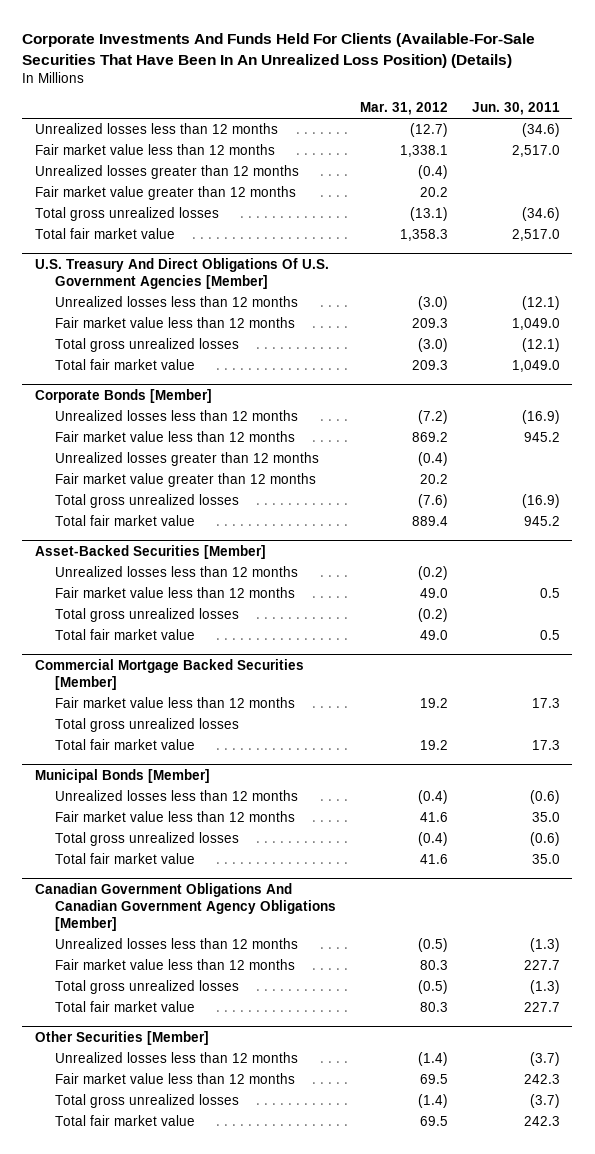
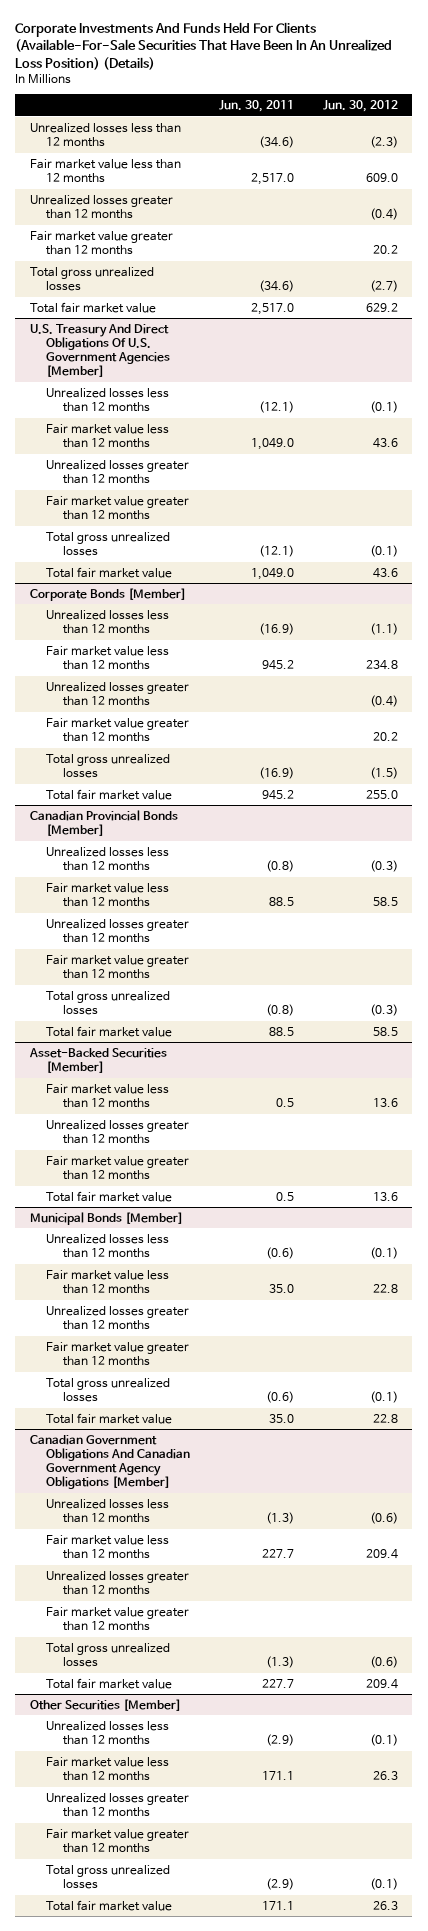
[359,102,448,116] Mar. 31, 2012 -> none
none -> [322,100,398,113] Jun. 30, 2012
none -> [46,459,190,484] Unrealized losses greater than 12 months
none -> [46,495,190,520] Fair market value greater than 12 months
none -> [29,809,178,836] Canadian Provincial Bonds [Member]
none -> [46,846,170,871] Unrealized losses less than 12 months
none -> [46,882,170,907] Fair market value less than 12 months
none -> [46,918,190,943] Unrealized losses greater than 12 months
none -> [46,954,190,979] Fair market value greater than 12 months
none -> [46,990,171,1015] Total gross unrealized losses
none -> [46,1025,173,1037] Total fair market value
[54,566,298,578] Unrealized losses less than 12 months -> none
[54,608,239,623] Total gross unrealized losses -> none
none -> [46,1119,190,1144] Unrealized losses greater than 12 months
none -> [46,1155,190,1180] Fair market value greater than 12 months
[34,658,304,690] Commercial Mortgage Backed Securities [Member] -> none
[54,697,295,709] Fair market value less than 12 months -> none
[54,718,239,733] Total gross unrealized losses -> none
[54,739,195,751] Total fair market value -> none
none -> [46,1305,190,1330] Unrealized losses greater than 12 months
none -> [46,1341,190,1366] Fair market value greater than 12 months
none -> [46,1570,190,1595] Unrealized losses greater than 12 months
none -> [46,1606,190,1631] Fair market value greater than 12 months
[530,1052,561,1067] (3.7) -> [266,1733,295,1746] (2.9)
[524,1074,561,1085] 242.3 -> [262,1770,295,1780] 171.1
none -> [46,1792,190,1817] Unrealized losses greater than 12 months
none -> [46,1828,190,1853] Fair market value greater than 12 months
[530,1094,561,1109] (3.7) -> [266,1877,295,1890] (2.9)
[524,1116,561,1127] 242.3 -> [262,1900,295,1910] 171.1

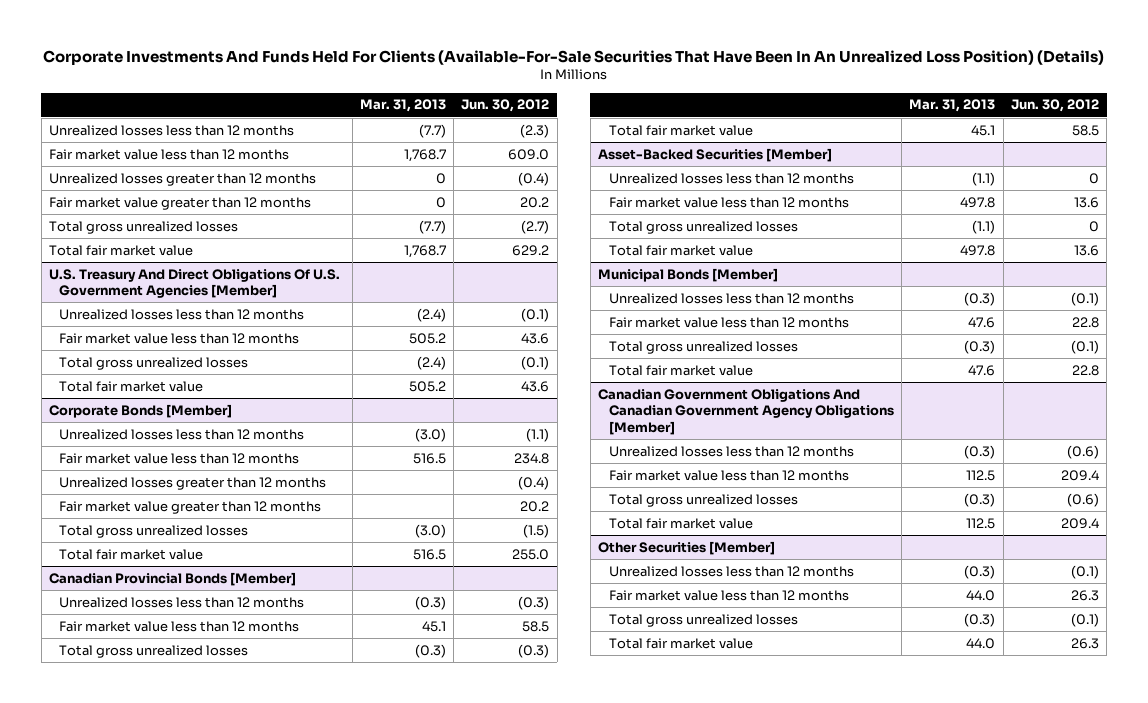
[219,100,295,113] Jun. 30, 2011 -> none
none -> [359,99,446,113] Mar. 31, 2013
[46,459,190,484] Unrealized losses greater than 12 months -> none
[46,495,190,520] Fair market value greater than 12 months -> none
[46,918,190,943] Unrealized losses greater than 12 months -> none
[46,954,190,979] Fair market value greater than 12 months -> none
none -> [608,172,854,184] Unrealized losses less than 12 months
[46,1119,190,1144] Unrealized losses greater than 12 months -> none
[46,1155,190,1180] Fair market value greater than 12 months -> none
none -> [608,220,798,234] Total gross unrealized losses
[46,1305,190,1330] Unrealized losses greater than 12 months -> none
[46,1341,190,1366] Fair market value greater than 12 months -> none
[46,1570,190,1595] Unrealized losses greater than 12 months -> none
[46,1606,190,1631] Fair market value greater than 12 months -> none
[46,1792,190,1817] Unrealized losses greater than 12 months -> none
[46,1828,190,1853] Fair market value greater than 12 months -> none

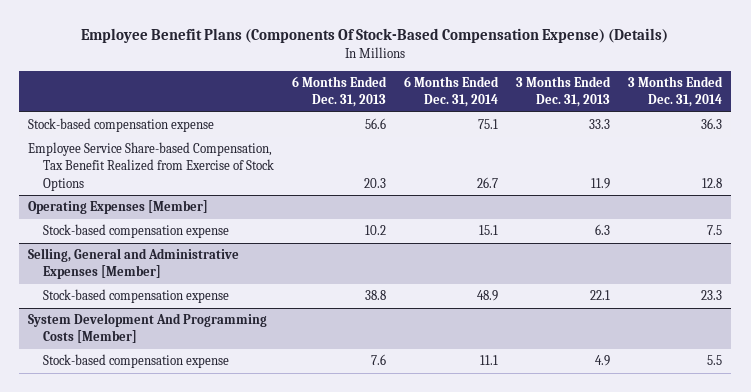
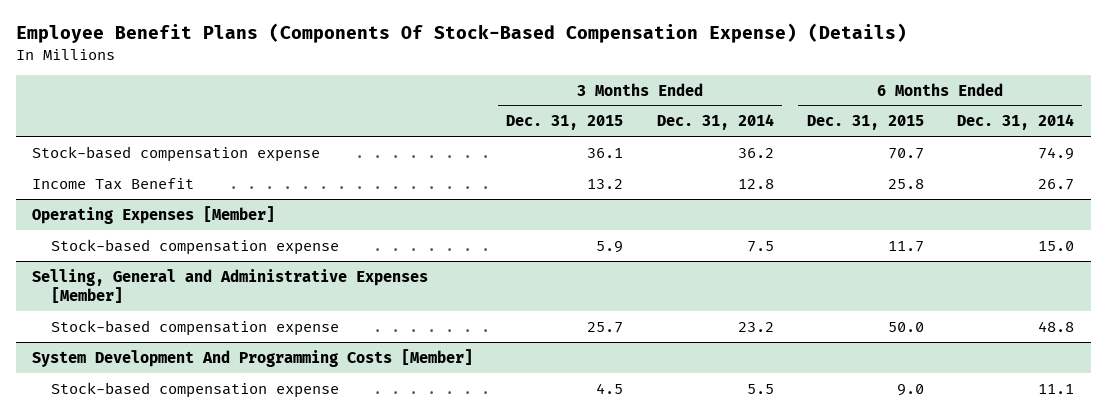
[292,76,388,108] 6 Months Ended Dec. 31, 2013 -> none
[516,76,612,108] 3 Months Ended Dec. 31, 2013 -> none
none -> [506,115,624,131] Dec. 31, 2015
none -> [806,115,924,131] Dec. 31, 2015
[478,119,499,130] 75.1 -> [1037,146,1074,160] 74.9
[701,118,723,130] 36.3 -> [737,147,774,158] 36.2
[28,142,275,191] Employee Service Share-based Compensation, Tax Benefit Realized from Exercise of Stock Options -> [32,177,195,190] Income Tax Benefit
[479,225,499,236] 15.1 -> [1037,240,1074,251] 15.0
[477,290,499,302] 48.9 -> [1037,320,1074,332] 48.8
[701,290,723,301] 23.3 -> [737,321,774,332] 23.2

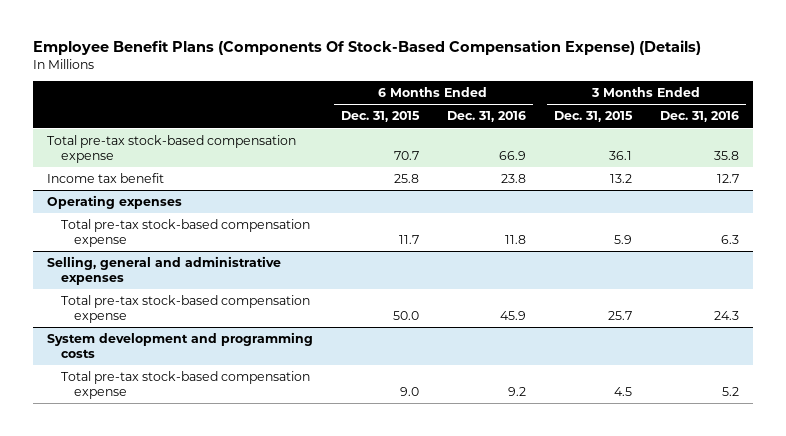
[656,114,774,131] Dec. 31, 2014 -> none
[956,114,1074,131] Dec. 31, 2014 -> none
none -> [446,111,526,123] Dec. 31, 2016
none -> [660,111,740,123] Dec. 31, 2016
[32,145,321,162] Stock-based compensation expense -> [46,134,296,163] Total pre-tax stock-based compensation expense
[32,177,195,190] Income Tax Benefit -> [46,172,164,183] Income tax benefit
[32,205,276,224] Operating Expenses [Member] -> [46,194,182,209] Operating expenses
[51,238,340,255] Stock-based compensation expense -> [60,218,310,247] Total pre-tax stock-based compensation expense
[32,268,429,304] Selling, General and Administrative Expenses [Member] -> [46,255,281,285] Selling, general and administrative expenses
[51,319,340,336] Stock-based compensation expense -> [60,294,310,323] Total pre-tax stock-based compensation expense
[32,348,474,367] System Development And Programming Costs [Member] -> [46,331,313,358] System development and programming costs
[51,381,340,398] Stock-based compensation expense -> [60,370,310,399] Total pre-tax stock-based compensation expense

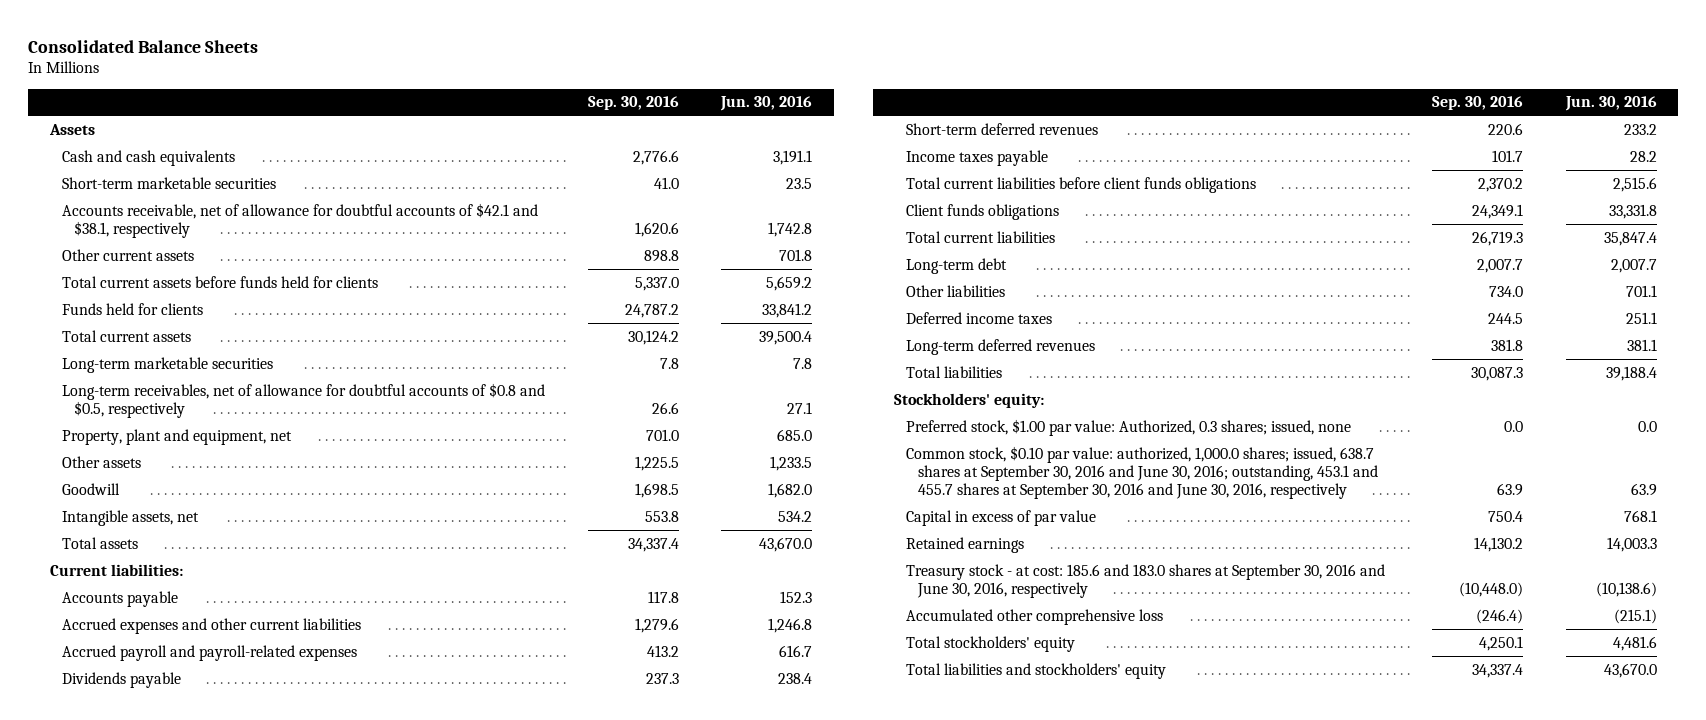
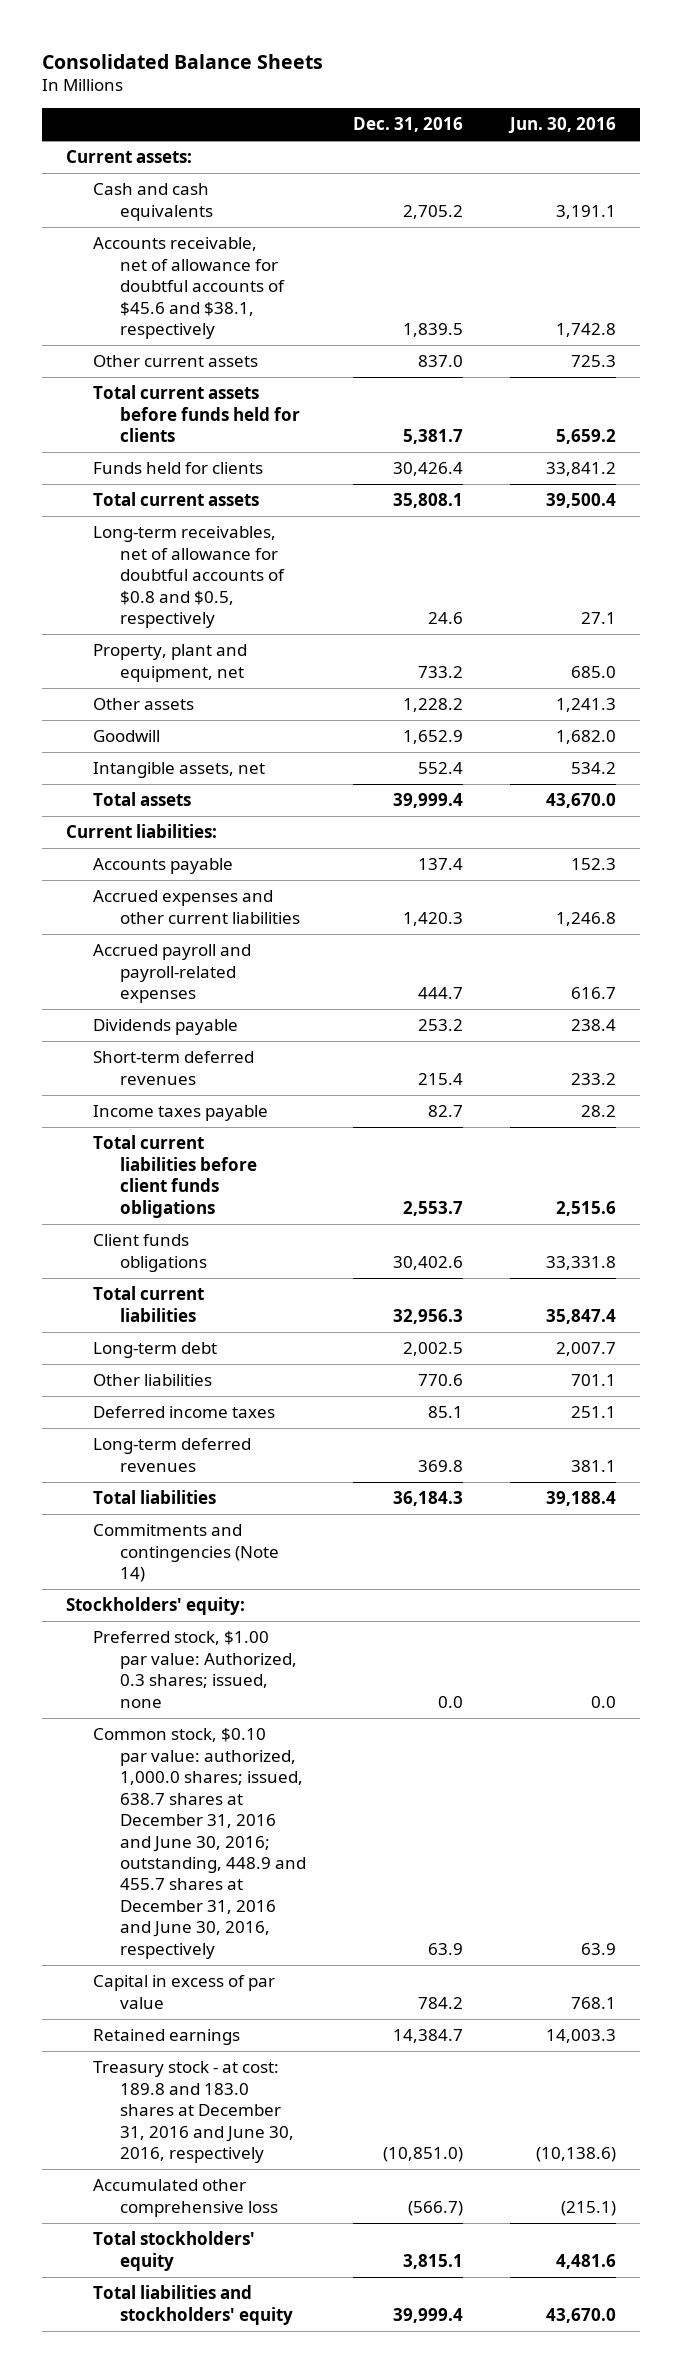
[587,96,679,111] Sep. 30, 2016 -> none
none -> [352,117,463,133] Dec. 31, 2016
[48,123,95,135] Assets -> [66,150,193,164] Current assets:
[61,176,276,189] Short-term marketable securities -> none
[61,202,538,238] Accounts receivable, net of allowance for doubtful accounts of $42.1 and $38.1, respectively -> [92,237,285,340] Accounts receivable, net of allowance for doubtful accounts of $45.6 and $38.1, respectively
[779,248,813,261] 701.8 -> [571,355,617,368] 725.3
[61,356,273,373] Long-term marketable securities -> none
[770,455,813,471] 1,233.5 -> [556,698,617,713] 1,241.3
none -> [92,1524,279,1583] Commitments and contingencies (Note 14)
[905,445,1378,499] Common stock, $0.10 par value: authorized, 1,000.0 shares; issued, 638.7 shares at September 30, 2016 and June 30, 2016; outstanding, 453.1 and 455.7 shares at September 30, 2016 and June 30, 2016, respectively -> [92,1728,306,1959] Common stock, $0.10 par value: authorized, 1,000.0 shares; issued, 638.7 shares at December 31, 2016 and June 30, 2016; outstanding, 448.9 and 455.7 shares at December 31, 2016 and June 30, 2016, respectively
[905,563,1385,598] Treasury stock - at cost: 185.6 and 183.0 shares at September 30, 2016 and June 30, 2016, respectively -> [92,2061,294,2164] Treasury stock - at cost: 189.8 and 183.0 shares at December 31, 2016 and June 30, 2016, respectively

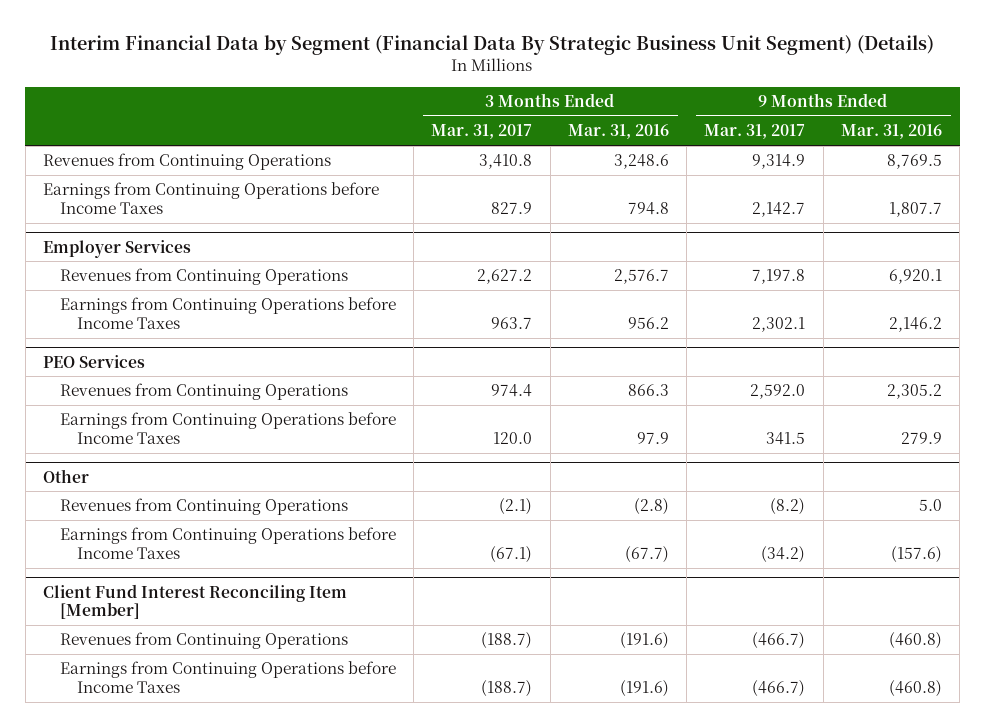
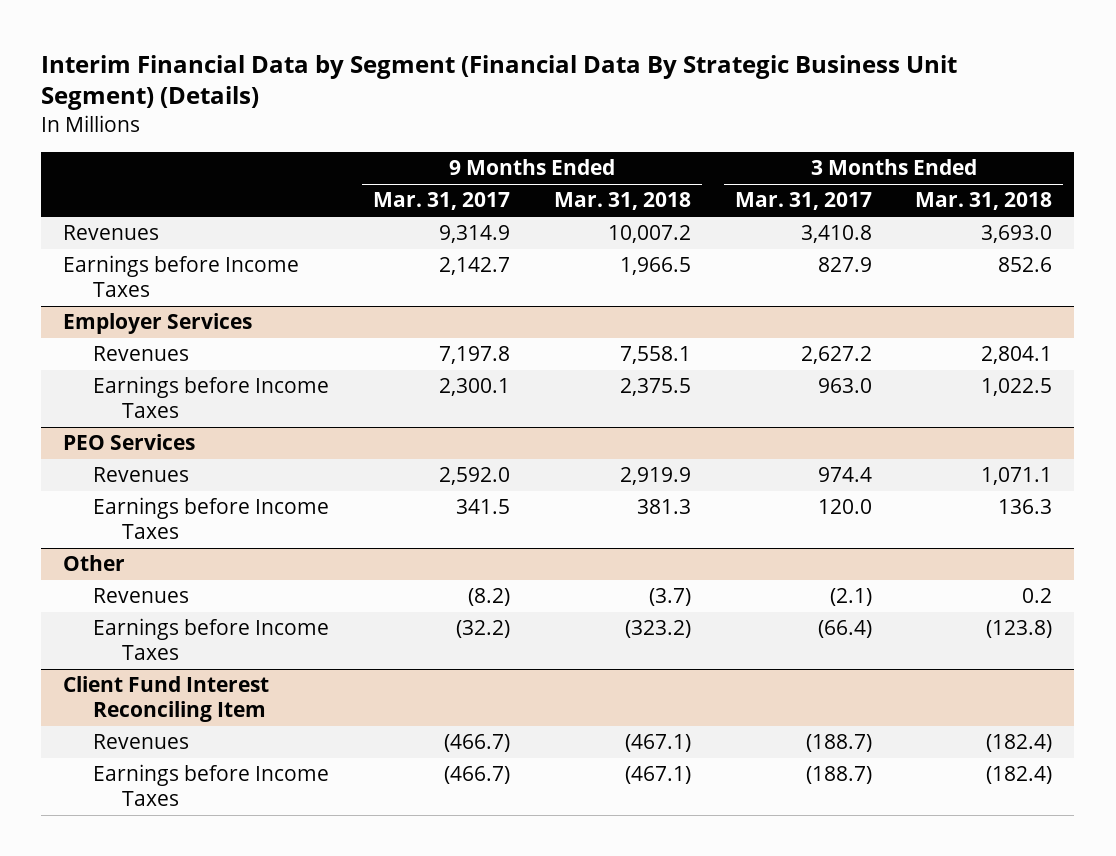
[567,124,669,140] Mar. 31, 2016 -> none
[840,124,942,140] Mar. 31, 2016 -> none
none -> [553,192,691,211] Mar. 31, 2018
none -> [915,192,1053,211] Mar. 31, 2018
[43,153,332,171] Revenues from Continuing Operations -> [63,225,160,241] Revenues
[43,182,380,214] Earnings from Continuing Operations before Income Taxes -> [63,255,300,297] Earnings before Income Taxes
[59,268,348,286] Revenues from Continuing Operations -> [92,346,189,362] Revenues
[59,297,396,329] Earnings from Continuing Operations before Income Taxes -> [92,376,329,418] Earnings before Income Taxes
[491,316,533,329] 963.7 -> [817,378,872,394] 963.0
[752,316,806,332] 2,302.1 -> [438,378,510,397] 2,300.1
[59,383,348,401] Revenues from Continuing Operations -> [92,467,189,483] Revenues
[59,412,396,444] Earnings from Continuing Operations before Income Taxes -> [92,497,329,539] Earnings before Income Taxes
[59,498,348,516] Revenues from Continuing Operations -> [92,588,189,604] Revenues
[59,527,396,559] Earnings from Continuing Operations before Income Taxes -> [92,618,329,660] Earnings before Income Taxes
[490,545,533,563] (67.1) -> [817,620,872,639] (66.4)
[761,545,806,563] (34.2) -> [455,620,510,639] (32.2)
[43,583,348,619] Client Fund Interest Reconciling Item [Member] -> [63,676,270,722] Client Fund Interest Reconciling Item
[59,632,348,650] Revenues from Continuing Operations -> [92,734,189,750] Revenues
[59,661,396,693] Earnings from Continuing Operations before Income Taxes -> [92,764,329,806] Earnings before Income Taxes

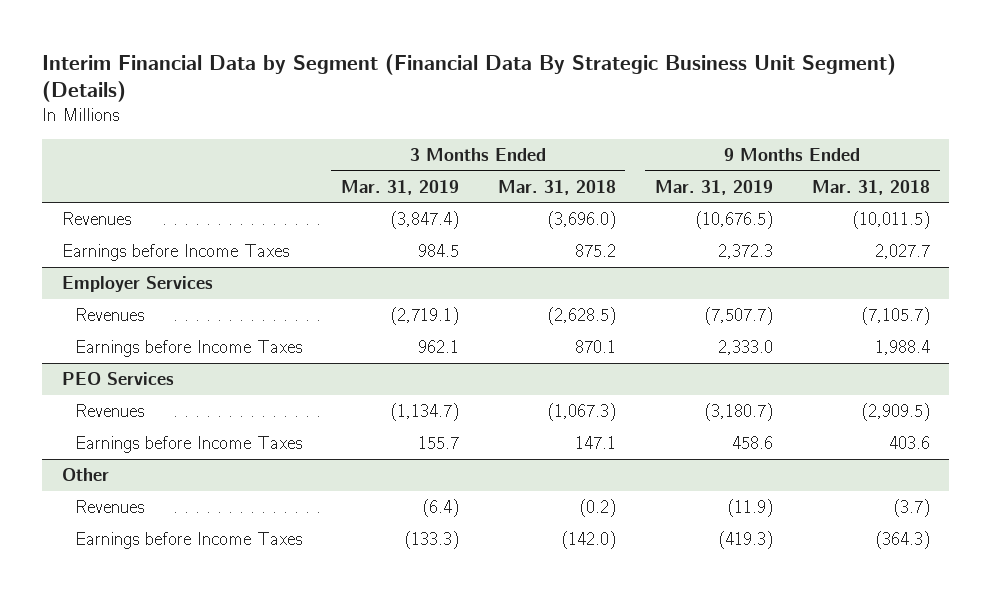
[372,192,510,211] Mar. 31, 2017 -> none
[734,192,872,211] Mar. 31, 2017 -> none
none -> [340,179,459,195] Mar. 31, 2019
none -> [654,179,773,195] Mar. 31, 2019
[607,225,691,244] 10,007.2 -> [851,211,930,230] (10,011.5)
[981,225,1053,244] 3,693.0 -> [546,211,616,230] (3,696.0)
[619,257,691,276] 1,966.5 -> [874,244,930,260] 2,027.7
[998,257,1053,273] 852.6 -> [574,244,616,258] 875.2
[619,346,691,365] 7,558.1 -> [860,307,930,326] (7,105.7)
[981,346,1053,365] 2,804.1 -> [546,307,616,326] (2,628.5)
[619,378,691,397] 2,375.5 -> [874,340,930,356] 1,988.4
[981,378,1053,397] 1,022.5 -> [574,340,616,354] 870.1
[619,467,691,486] 2,919.9 -> [860,403,930,422] (2,909.5)
[981,467,1053,486] 1,071.1 -> [546,403,616,422] (1,067.3)
[636,499,691,515] 381.3 -> [888,436,930,450] 403.6
[998,499,1053,515] 136.3 -> [574,436,616,450] 147.1
[63,676,270,722] Client Fund Interest Reconciling Item -> none
[92,734,189,750] Revenues -> none
[92,764,329,806] Earnings before Income Taxes -> none
[1022,588,1053,604] 0.2 -> [578,499,616,518] (0.2)
[624,620,691,639] (323.2) -> [874,531,930,550] (364.3)
[986,620,1053,639] (123.8) -> [560,531,616,550] (142.0)

